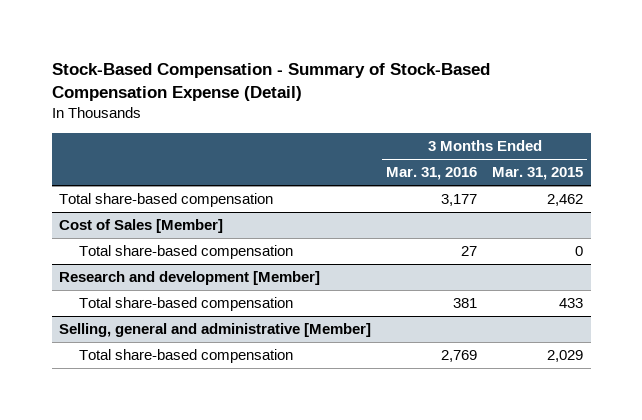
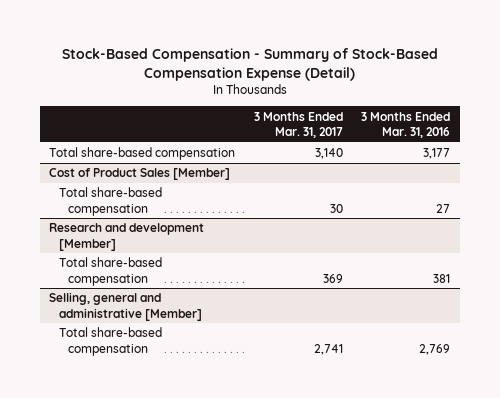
[492,167,584,181] Mar. 31, 2015 -> none
none -> [253,111,343,139] 3 Months Ended Mar. 31, 2017
[59,219,224,234] Cost of Sales [Member] -> [49,168,231,181] Cost of Product Sales [Member]

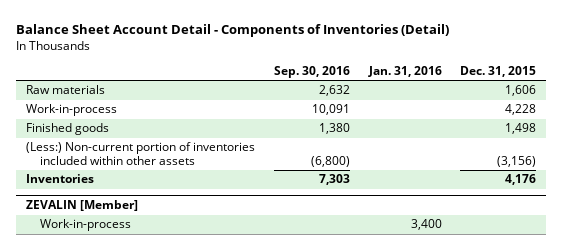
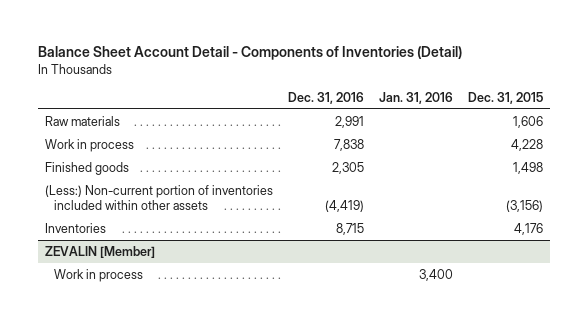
[273,65,350,78] Sep. 30, 2016 -> none
none -> [288,91,365,104] Dec. 31, 2016
[25,104,117,117] Work-in-process -> [45,138,135,152] Work in process
[40,219,132,232] Work-in-process -> [54,268,144,282] Work in process

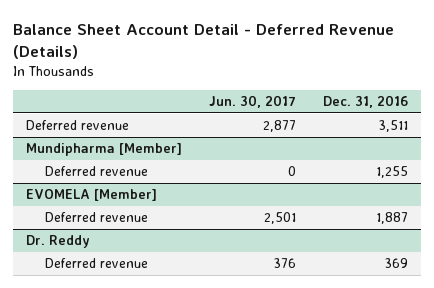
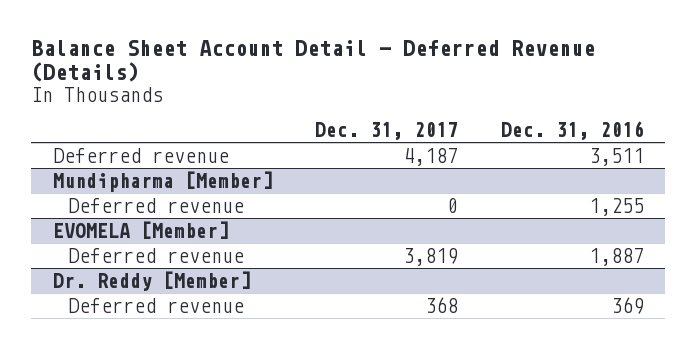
[209,95,297,109] Jun. 30, 2017 -> none
none -> [315,121,459,140] Dec. 31, 2017
[26,235,91,249] Dr. Reddy -> [52,270,251,291] Dr. Reddy [Member]

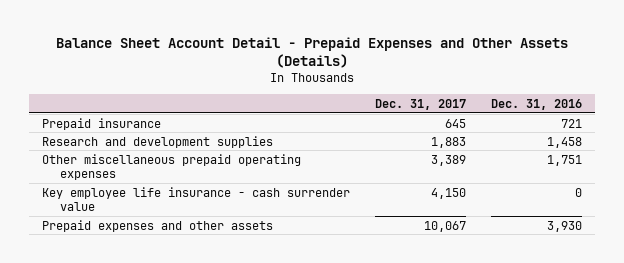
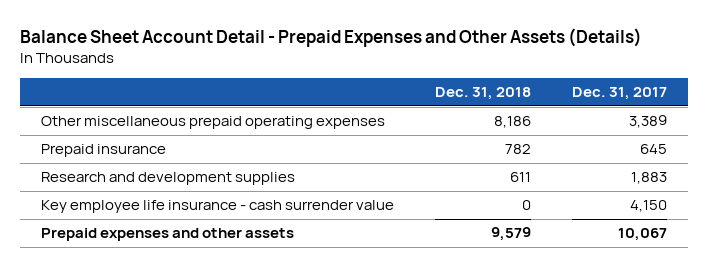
[491,98,583,110] Dec. 31, 2016 -> none
none -> [435,87,532,101] Dec. 31, 2018
[41,153,301,180] Other miscellaneous prepaid operating expenses -> [41,116,386,130] Other miscellaneous prepaid operating expenses

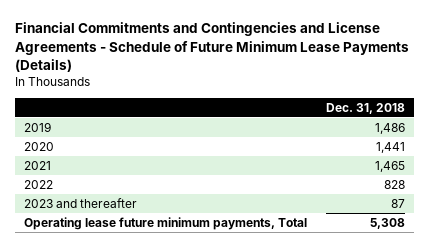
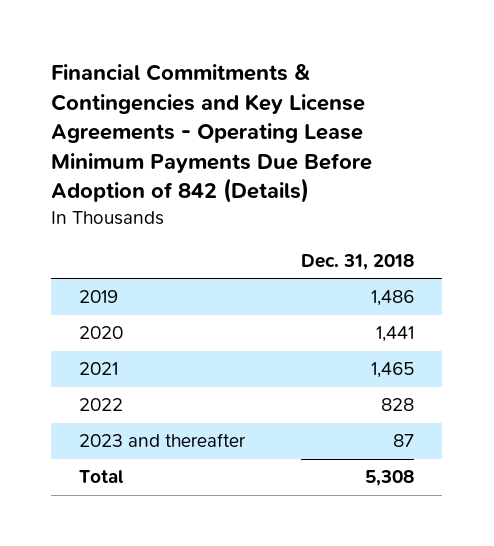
[15,22,410,73] Financial Commitments and Contingencies and License Agreements - Schedule of Future Minimum Lease Payments (Details) -> [51,64,373,204] Financial Commitments & Contingencies and Key License Agreements - Operating Lease Minimum Payments Due Before Adoption of 842 (Details)
[24,216,308,230] Operating lease future minimum payments, Total -> [79,470,125,484] Total

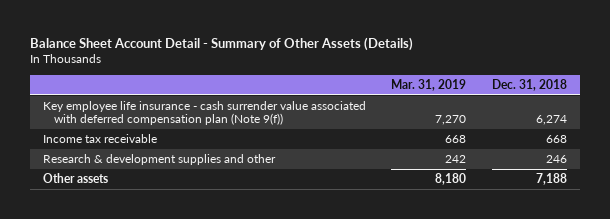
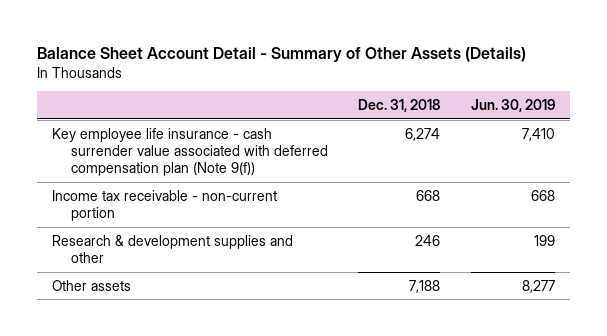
[391,78,467,91] Mar. 31, 2019 -> none
none -> [470,99,555,113] Jun. 30, 2019
[42,134,157,144] Income tax receivable -> [52,189,278,222] Income tax receivable - non-current portion

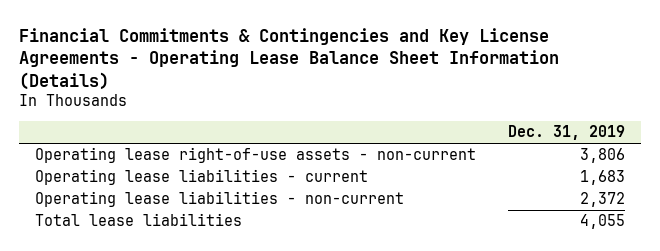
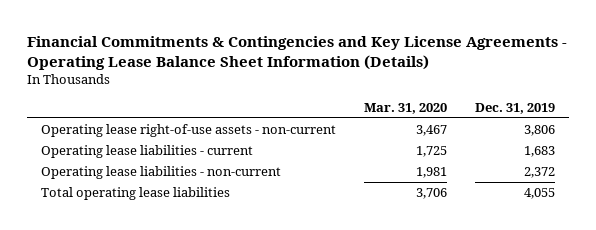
none -> [363,103,447,115] Mar. 31, 2020
[35,213,243,227] Total lease liabilities -> [40,187,230,201] Total operating lease liabilities

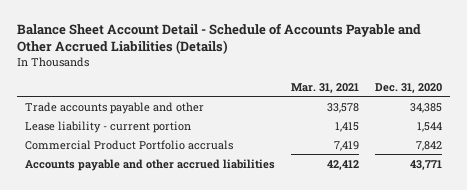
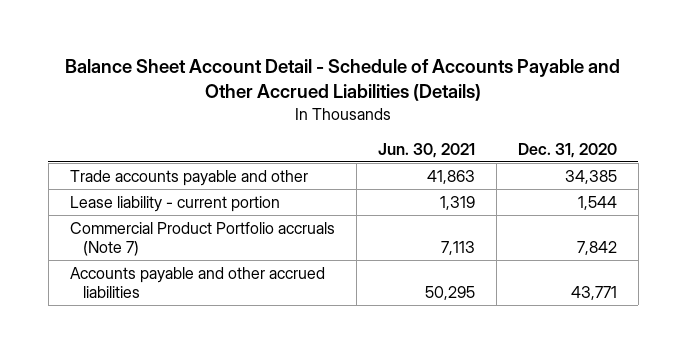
[290,82,359,93] Mar. 31, 2021 -> none
none -> [377,142,475,158] Jun. 30, 2021
[24,139,233,150] Commercial Product Portfolio accruals -> [69,221,335,256] Commercial Product Portfolio accruals (Note 7)

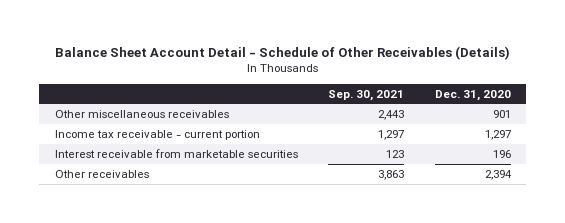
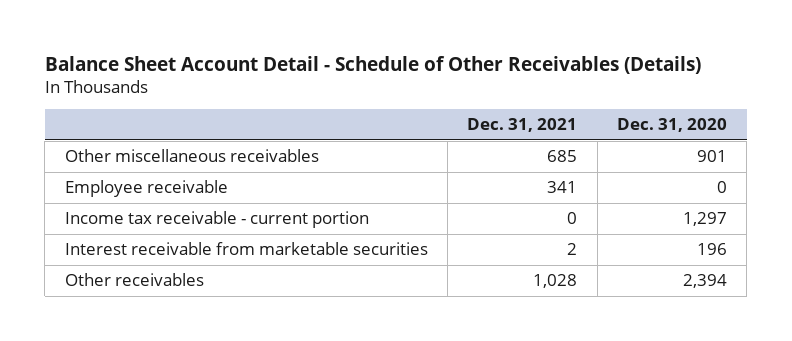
[328,89,405,101] Sep. 30, 2021 -> none
none -> [467,118,578,133] Dec. 31, 2021
none -> [64,180,228,198] Employee receivable

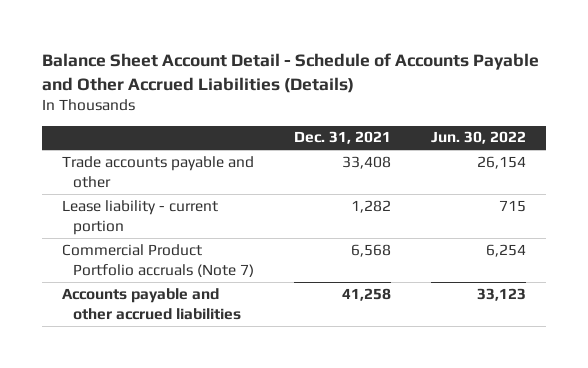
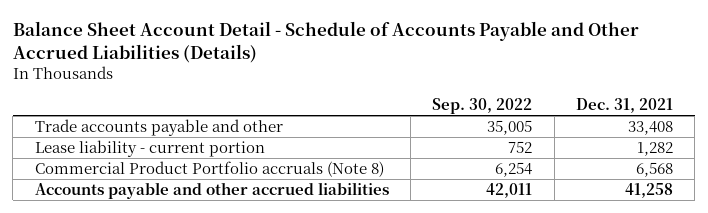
[431,131,527,145] Jun. 30, 2022 -> none
none -> [432,97,533,114] Sep. 30, 2022
[62,243,255,277] Commercial Product Portfolio accruals (Note 7) -> [34,161,384,178] Commercial Product Portfolio accruals (Note 8)

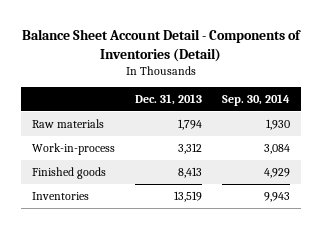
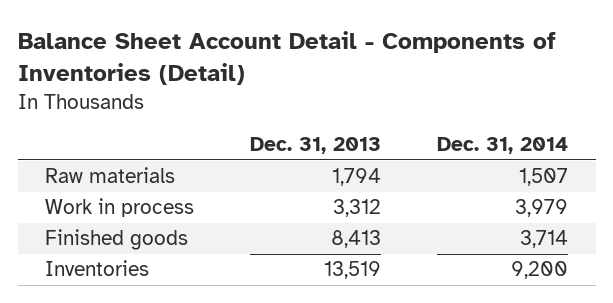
[222,94,291,107] Sep. 30, 2014 -> none
none -> [436,137,568,155] Dec. 31, 2014
[31,142,115,155] Work-in-process -> [45,198,195,218] Work in process

